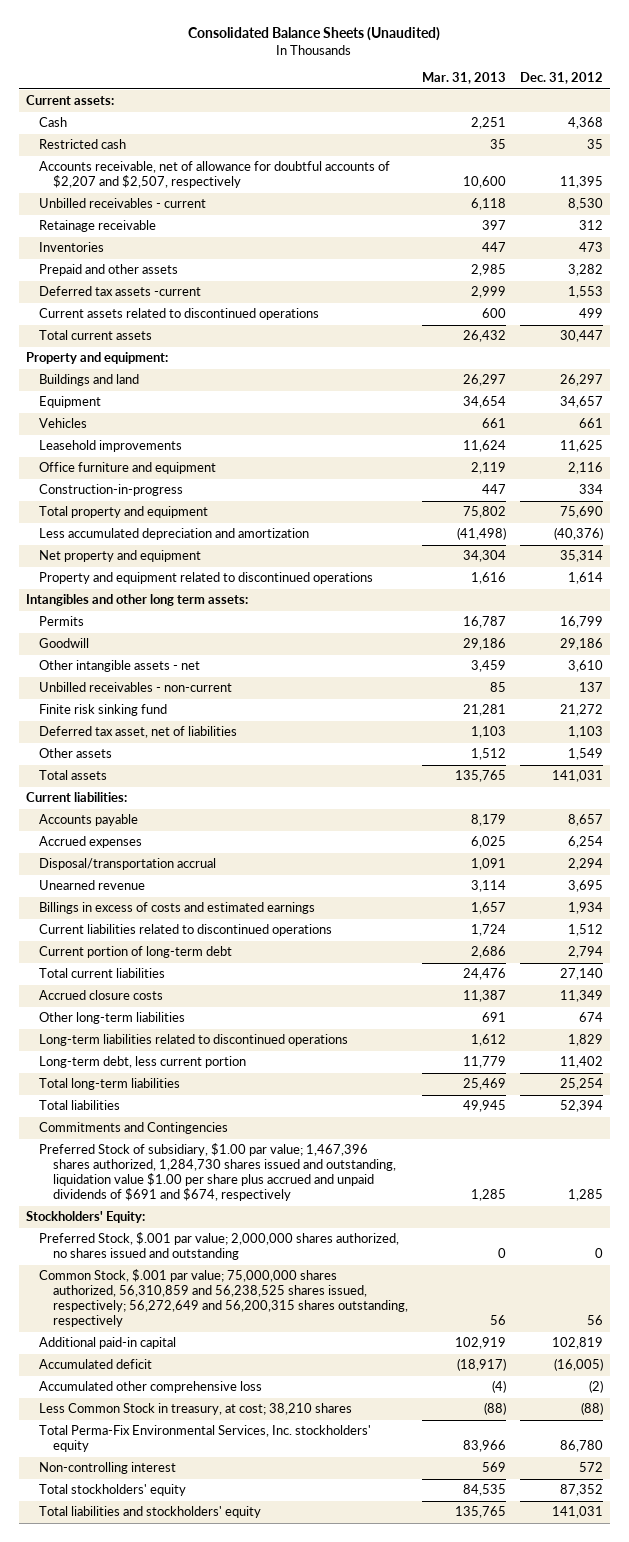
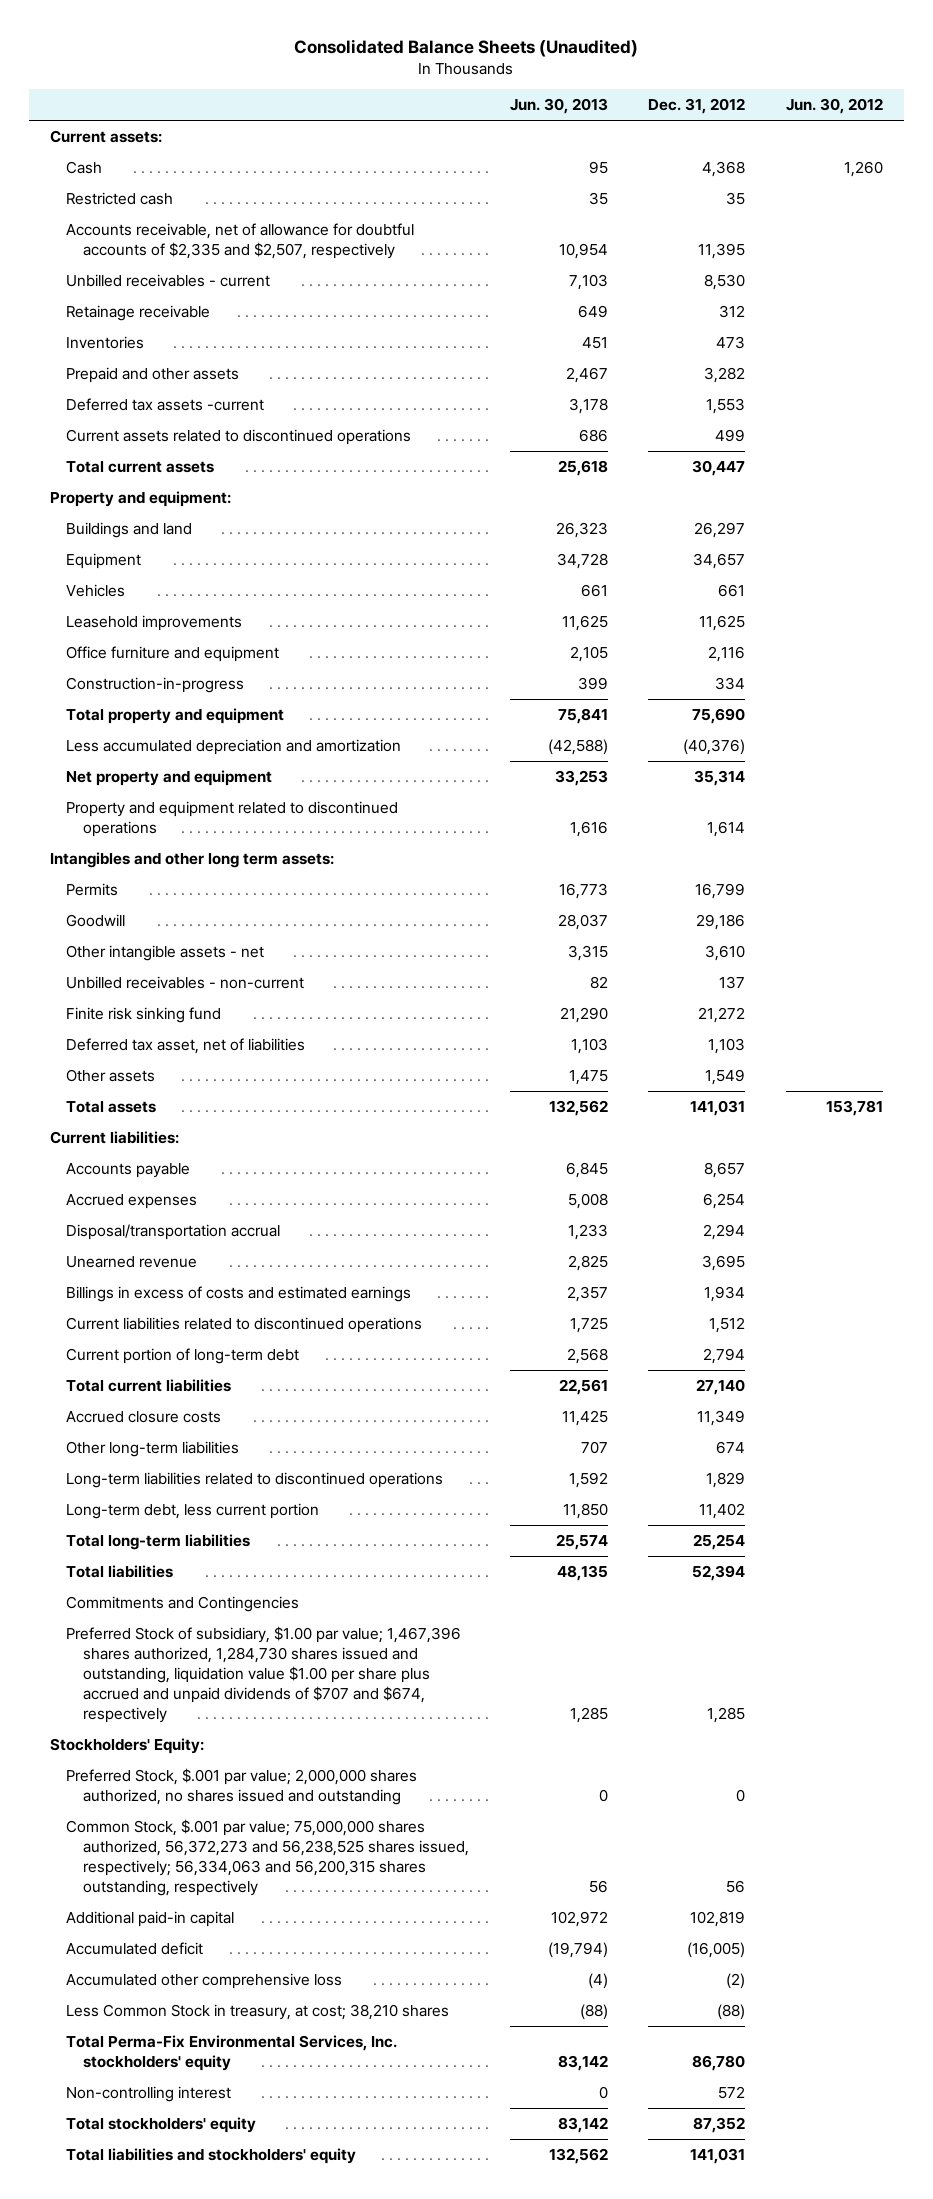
[422,72,507,85] Mar. 31, 2013 -> none
none -> [509,98,608,115] Jun. 30, 2013
none -> [786,98,884,115] Jun. 30, 2012
[39,161,391,189] Accounts receivable, net of allowance for doubtful accounts of $2,207 and $2,507, respectively -> [66,222,415,259] Accounts receivable, net of allowance for doubtful accounts of $2,335 and $2,507, respectively
[39,1143,397,1202] Preferred Stock of subsidiary, $1.00 par value; 1,467,396 shares authorized, 1,284,730 shares issued and outstanding, liquidation value $1.00 per share plus accrued and unpaid dividends of $691 and $674, respectively -> [66,1625,462,1723] Preferred Stock of subsidiary, $1.00 par value; 1,467,396 shares authorized, 1,284,730 shares issued and outstanding, liquidation value $1.00 per share plus accrued and unpaid dividends of $707 and $674, respectively
[39,1269,409,1328] Common Stock, $.001 par value; 75,000,000 shares authorized, 56,310,859 and 56,238,525 shares issued, respectively; 56,272,649 and 56,200,315 shares outstanding, respectively -> [66,1818,469,1896] Common Stock, $.001 par value; 75,000,000 shares authorized, 56,372,273 and 56,238,525 shares issued, respectively; 56,334,063 and 56,200,315 shares outstanding, respectively

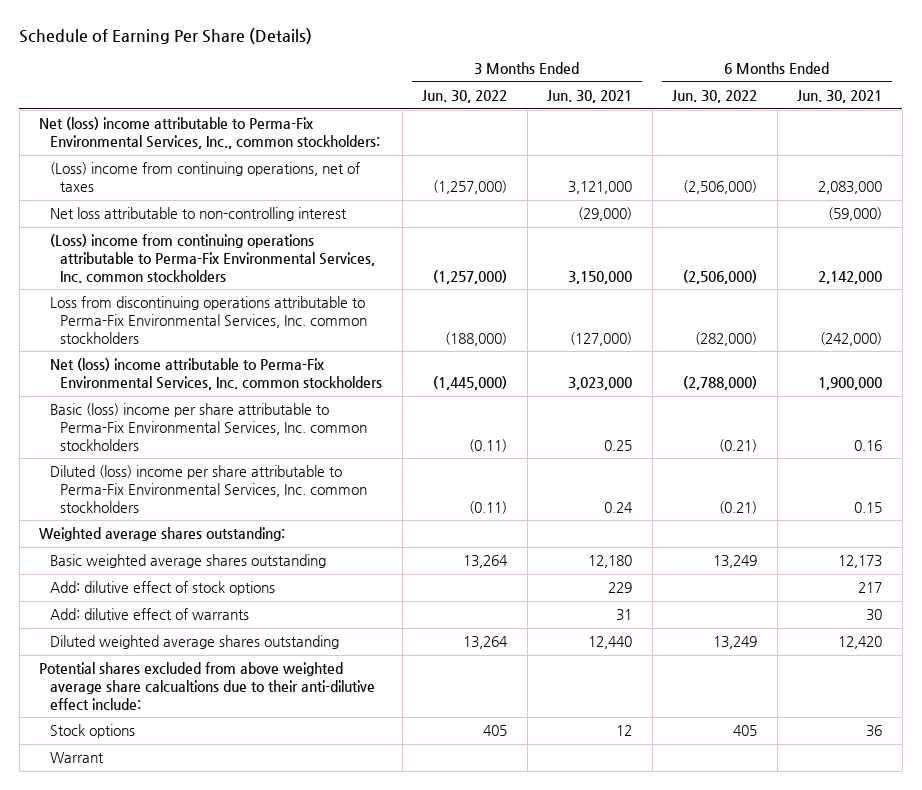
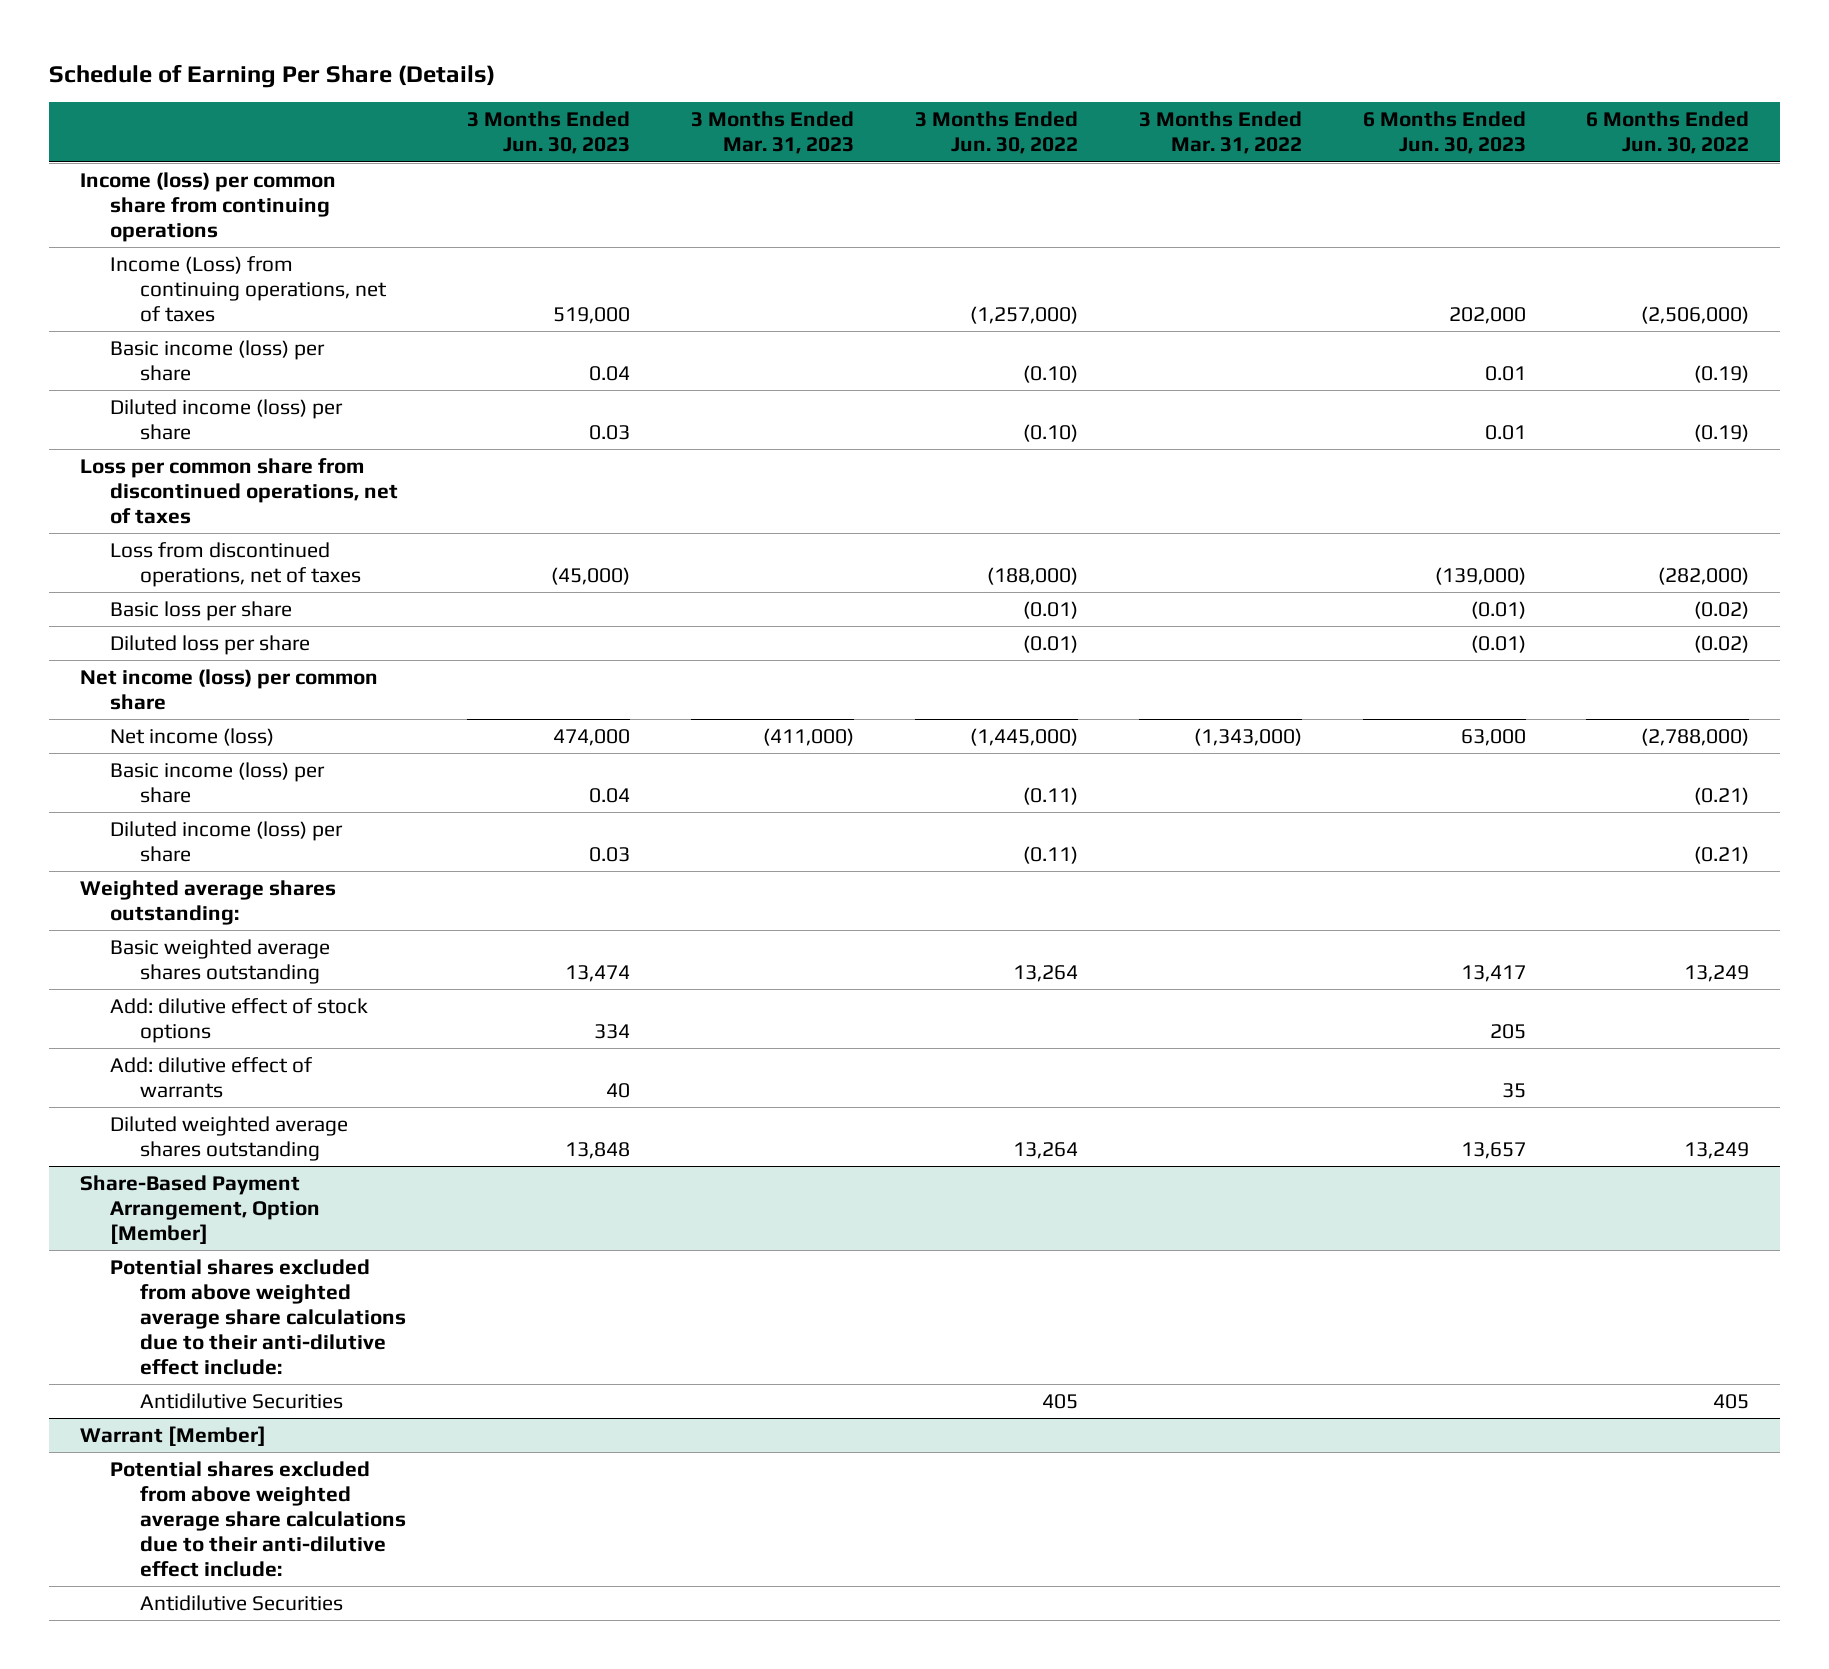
[547,90,633,104] Jun. 30, 2021 -> none
[797,90,883,104] Jun. 30, 2021 -> none
none -> [467,111,631,155] 3 Months Ended Jun. 30, 2023
none -> [691,111,855,155] 3 Months Ended Mar. 31, 2023
none -> [1138,111,1302,155] 3 Months Ended Mar. 31, 2022
none -> [1362,111,1526,155] 6 Months Ended Jun. 30, 2023
[39,117,380,150] Net (loss) income attributable to Perma-Fix Environmental Services, Inc., common stockholders: -> none
[49,207,347,222] Net loss attributable to non-controlling interest -> none
[49,234,376,283] (Loss) income from continuing operations attributable to Perma-Fix Environmental Services, Inc. common stockholders -> none
none -> [79,171,336,243] Income (loss) per common share from continuing operations
[49,162,360,193] (Loss) income from continuing operations, net of taxes -> [109,255,388,323] Income (Loss) from continuing operations, net of taxes
none -> [109,339,325,381] Basic income (loss) per share
none -> [109,398,343,440] Diluted income (loss) per share
none -> [79,457,398,525] Loss per common share from discontinued operations, net of taxes
[49,296,368,344] Loss from discontinuing operations attributable to Perma-Fix Environmental Services, Inc. common stockholders -> [109,541,362,587] Loss from discontinued operations, net of taxes
none -> [109,600,292,621] Basic loss per share
none -> [109,634,310,655] Diluted loss per share
none -> [79,668,378,710] Net income (loss) per common share
[49,358,383,391] Net (loss) income attributable to Perma-Fix Environmental Services, Inc. common stockholders -> [109,727,274,746] Net income (loss)
[49,403,368,451] Basic (loss) income per share attributable to Perma-Fix Environmental Services, Inc. common stockholders -> [109,761,325,803] Basic income (loss) per share
[49,465,368,513] Diluted (loss) income per share attributable to Perma-Fix Environmental Services, Inc. common stockholders -> [109,820,343,862] Diluted income (loss) per share
[49,752,104,764] Warrant -> none
none -> [79,1174,320,1245] Share-Based Payment Arrangement, Option [Member]
[39,662,375,710] Potential shares excluded from above weighted average share calcualtions due to their anti-dilutive effect include: -> [109,1258,407,1376] Potential shares excluded from above weighted average share calculations due to their anti-dilutive effect include:
[49,724,135,739] Stock options -> [140,1392,344,1409] Antidilutive Securities
none -> [79,1425,266,1446] Warrant [Member]
none -> [109,1460,407,1578] Potential shares excluded from above weighted average share calculations due to their anti-dilutive effect include:
none -> [140,1594,344,1611] Antidilutive Securities

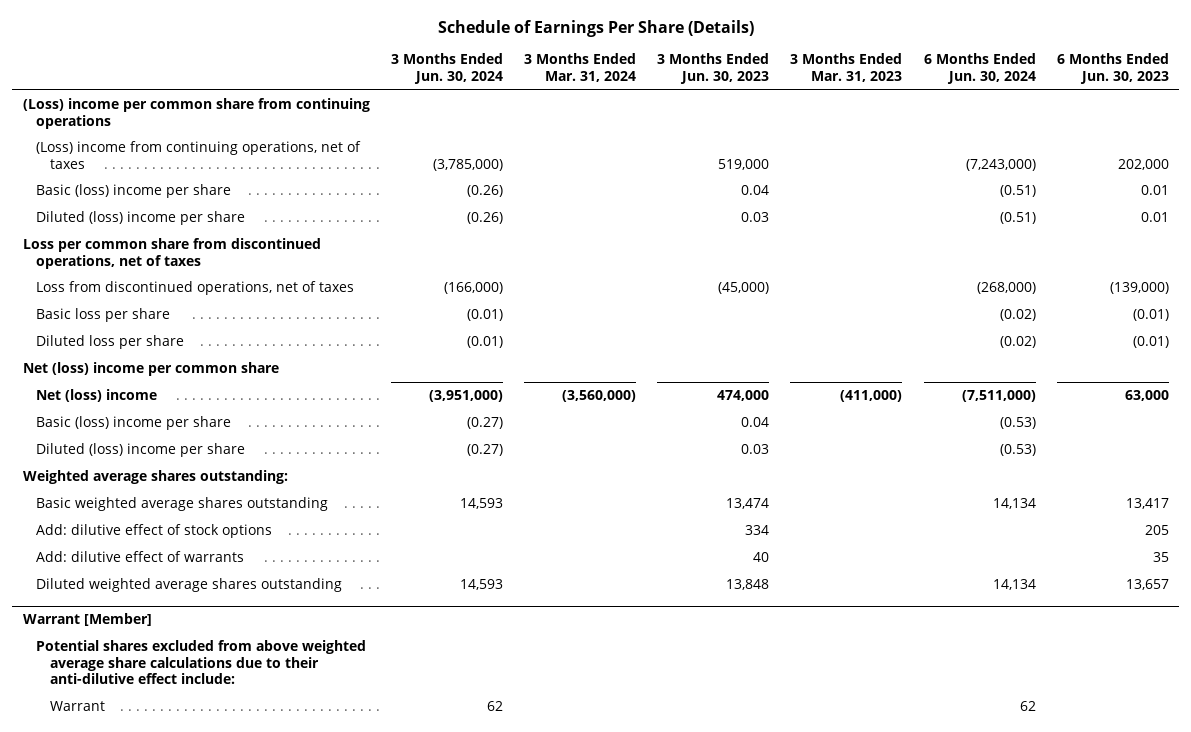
[49,63,496,88] Schedule of Earning Per Share (Details) -> [437,19,754,37] Schedule of Earnings Per Share (Details)
[914,111,1078,155] 3 Months Ended Jun. 30, 2022 -> none
[1138,111,1302,155] 3 Months Ended Mar. 31, 2022 -> none
[1586,111,1750,155] 6 Months Ended Jun. 30, 2022 -> none
none -> [390,53,503,84] 3 Months Ended Jun. 30, 2024
none -> [524,53,637,82] 3 Months Ended Mar. 31, 2024
none -> [923,53,1036,84] 6 Months Ended Jun. 30, 2024
[79,171,336,243] Income (loss) per common share from continuing operations -> [22,98,370,129] (Loss) income per common share from continuing operations
[109,255,388,323] Income (Loss) from continuing operations, net of taxes -> [36,141,362,169] (Loss) income from continuing operations, net of taxes
[109,339,325,381] Basic income (loss) per share -> [36,184,232,199] Basic (loss) income per share
[109,398,343,440] Diluted income (loss) per share -> [36,211,246,226] Diluted (loss) income per share
[79,668,378,710] Net income (loss) per common share -> [22,362,279,377] Net (loss) income per common share
[109,727,274,746] Net income (loss) -> [36,389,158,403] Net (loss) income
[109,761,325,803] Basic income (loss) per share -> [36,416,232,431] Basic (loss) income per share
[109,820,343,862] Diluted income (loss) per share -> [36,443,246,458] Diluted (loss) income per share
[79,1174,320,1245] Share-Based Payment Arrangement, Option [Member] -> none
[109,1258,407,1376] Potential shares excluded from above weighted average share calculations due to their anti-dilutive effect include: -> none
[140,1392,344,1409] Antidilutive Securities -> none
[140,1594,344,1611] Antidilutive Securities -> [49,701,105,712] Warrant

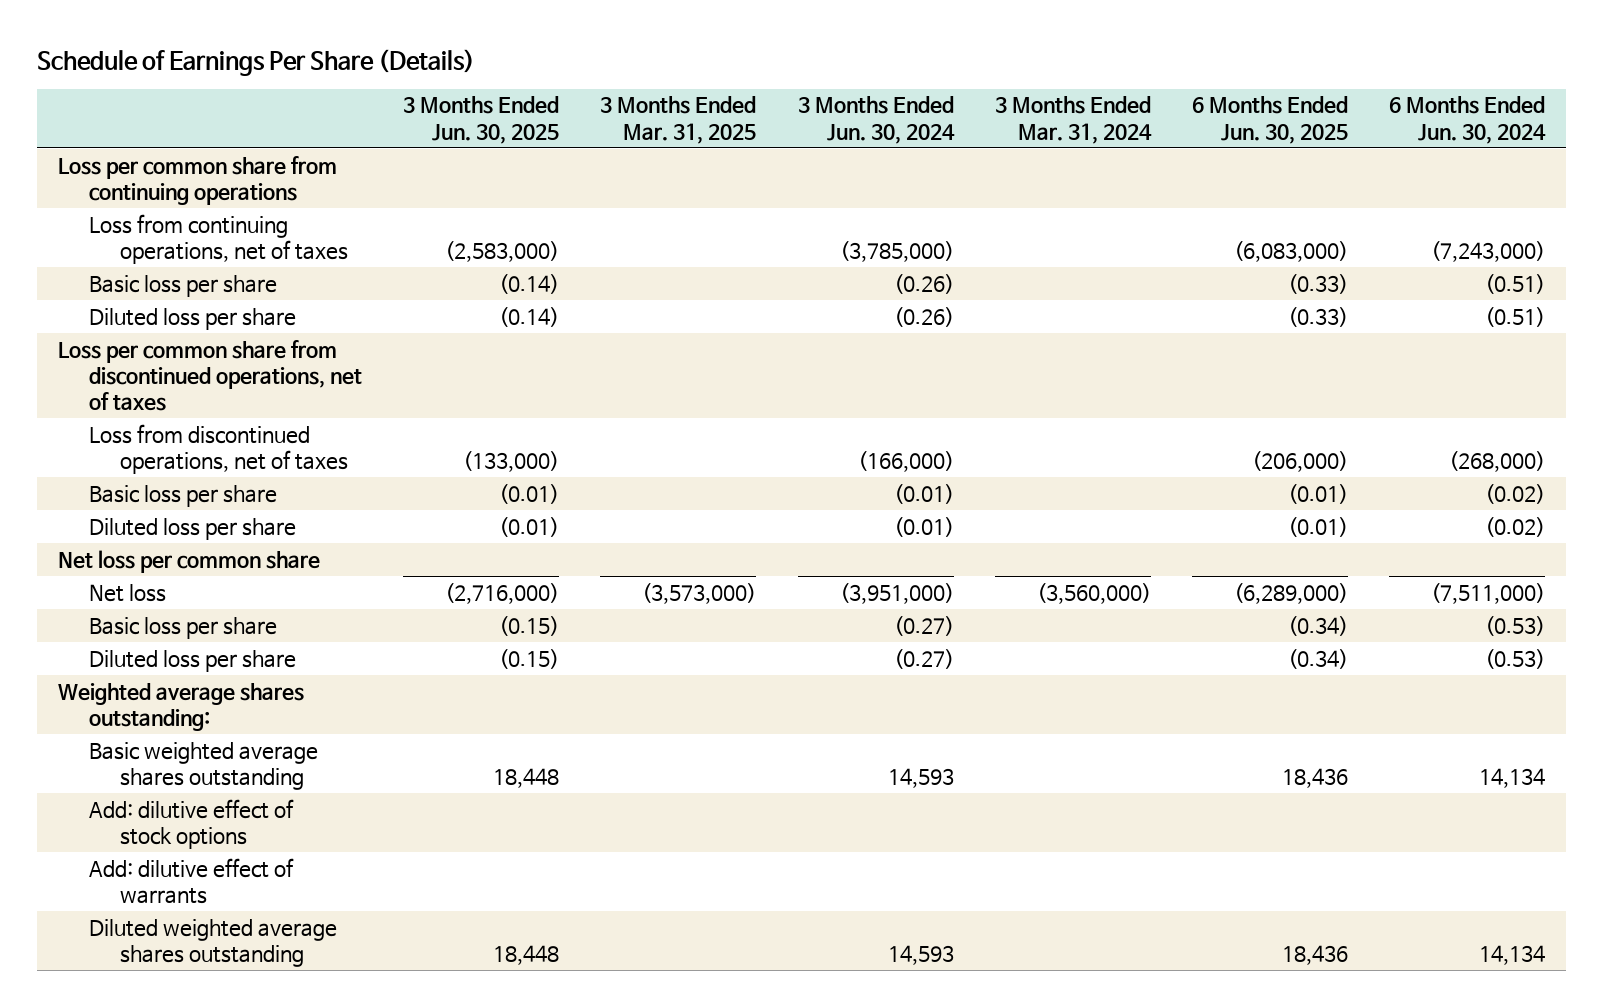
[657,53,770,84] 3 Months Ended Jun. 30, 2023 -> none
[790,53,903,82] 3 Months Ended Mar. 31, 2023 -> none
[1056,53,1169,84] 6 Months Ended Jun. 30, 2023 -> none
none -> [403,96,560,144] 3 Months Ended Jun. 30, 2025
none -> [600,96,757,144] 3 Months Ended Mar. 31, 2025
none -> [1192,96,1349,144] 6 Months Ended Jun. 30, 2025
[22,98,370,129] (Loss) income per common share from continuing operations -> [57,155,337,205] Loss per common share from continuing operations
[36,141,362,169] (Loss) income from continuing operations, net of taxes -> [88,213,348,264] Loss from continuing operations, net of taxes
[36,184,232,199] Basic (loss) income per share -> [88,274,277,297] Basic loss per share
[36,211,246,226] Diluted (loss) income per share -> [88,307,296,330] Diluted loss per share
[22,362,279,377] Net (loss) income per common share -> [57,549,320,573] Net loss per common share
[36,389,158,403] Net (loss) income -> [88,583,166,602] Net loss
[36,416,232,431] Basic (loss) income per share -> [88,616,277,639] Basic loss per share
[36,443,246,458] Diluted (loss) income per share -> [88,649,296,672] Diluted loss per share
[22,613,152,627] Warrant [Member] -> none
[36,640,367,685] Potential shares excluded from above weighted average share calculations due to their anti-dilutive effect include: -> none
[49,701,105,712] Warrant -> none

